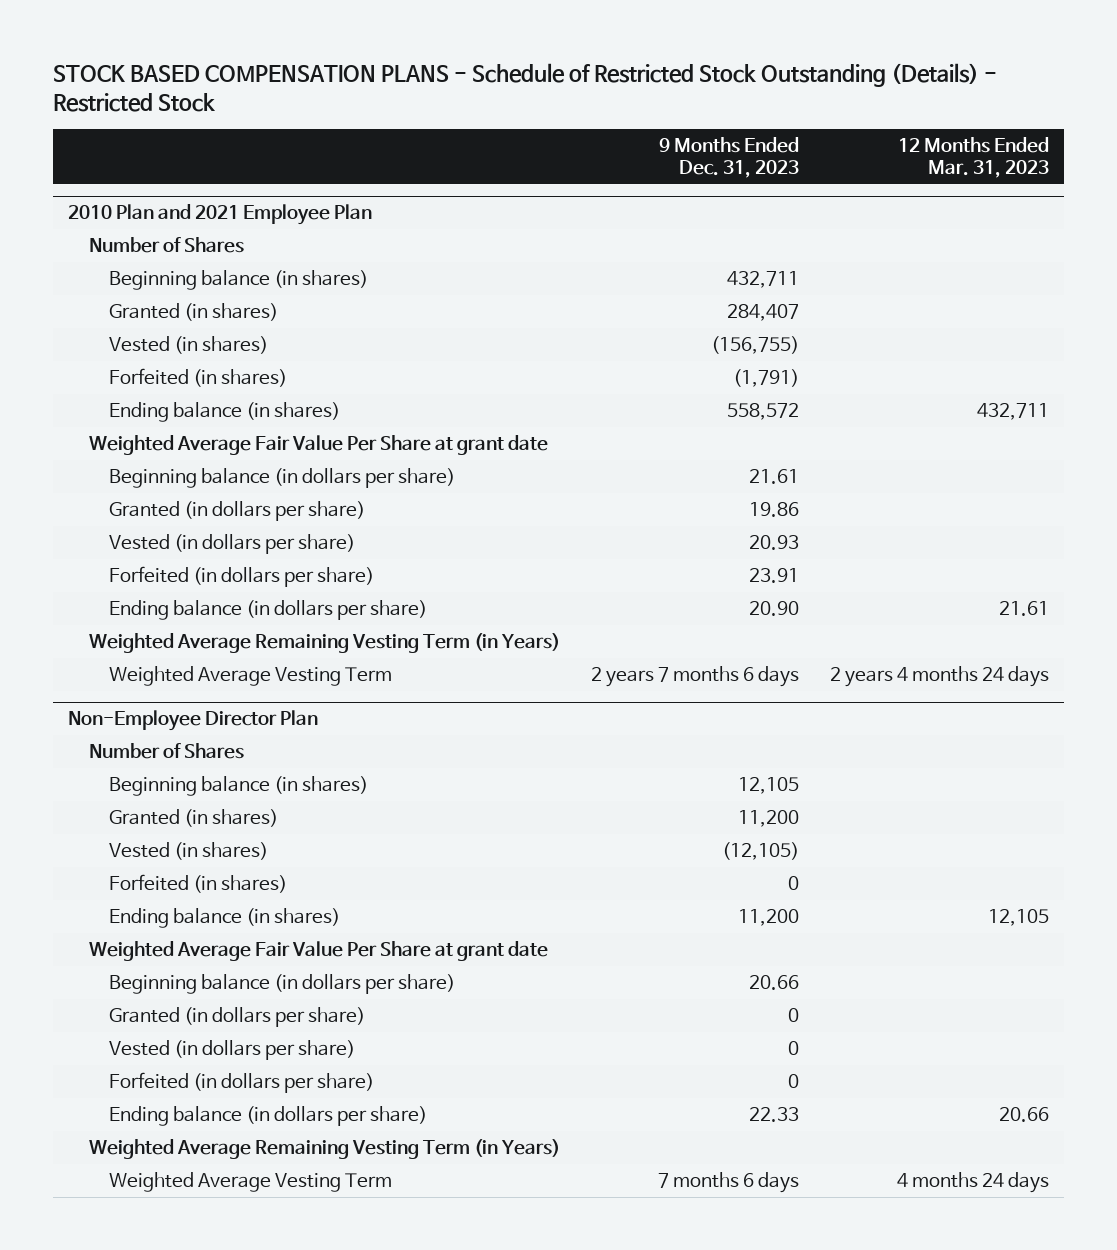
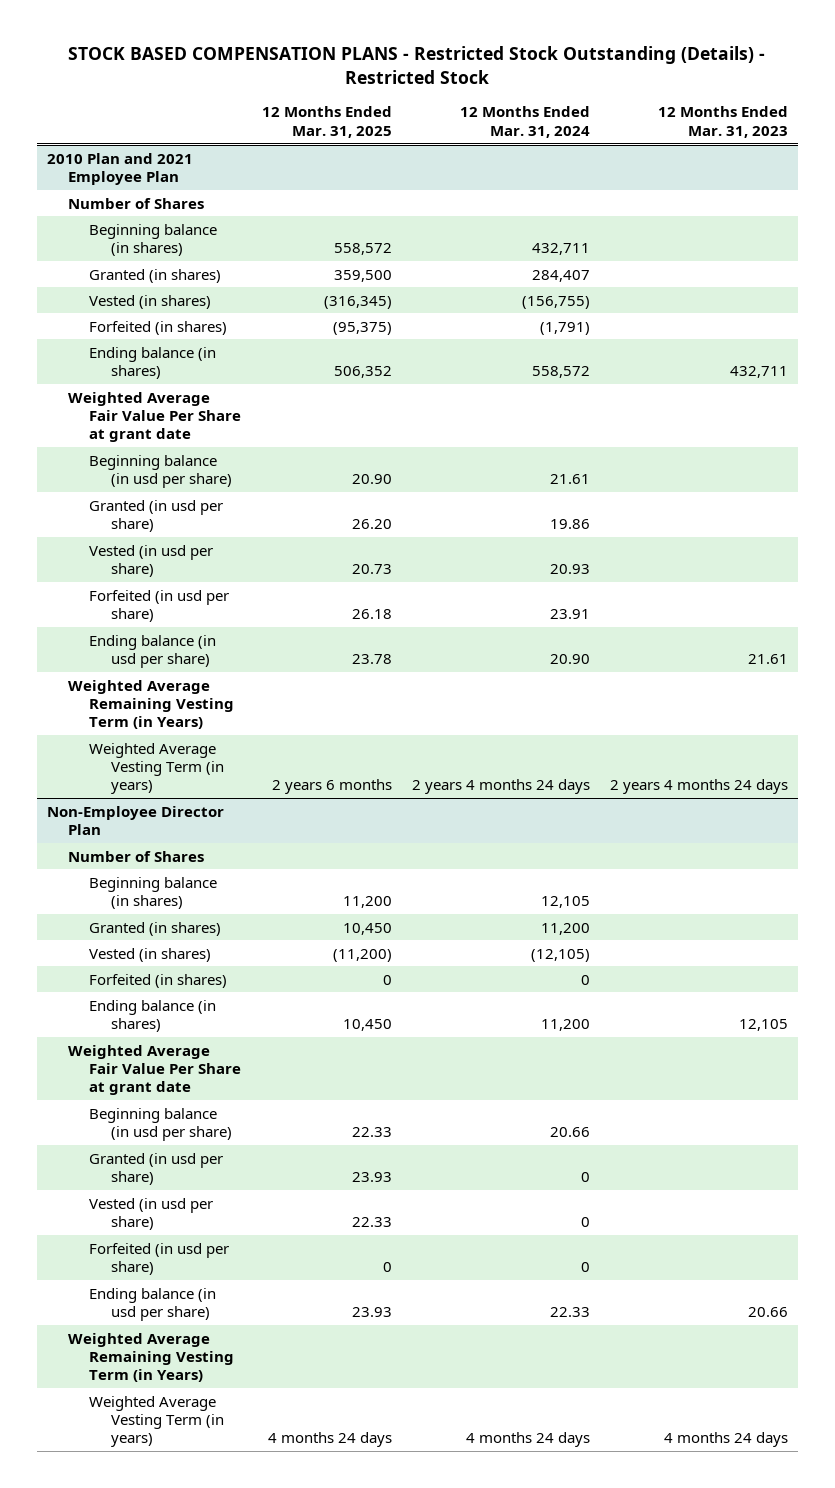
[52,63,997,113] STOCK BASED COMPENSATION PLANS - Schedule of Restricted Stock Outstanding (Details) - Restricted Stock -> [68,46,766,84] STOCK BASED COMPENSATION PLANS - Restricted Stock Outstanding (Details) - Restricted Stock
[658,136,799,179] 9 Months Ended Dec. 31, 2023 -> none
none -> [261,106,392,138] 12 Months Ended Mar. 31, 2025
none -> [459,106,590,138] 12 Months Ended Mar. 31, 2024
[109,467,456,488] Beginning balance (in dollars per share) -> [89,454,232,488] Beginning balance (in usd per share)
[109,500,366,521] Granted (in dollars per share) -> [89,499,224,532] Granted (in usd per share)
[109,533,356,554] Vested (in dollars per share) -> [89,544,214,577] Vested (in usd per share)
[109,565,375,587] Forfeited (in dollars per share) -> [89,589,230,622] Forfeited (in usd per share)
[109,599,428,620] Ending balance (in dollars per share) -> [89,634,217,668] Ending balance (in usd per share)
[109,665,393,686] Weighted Average Vesting Term -> [89,742,224,795] Weighted Average Vesting Term (in years)
[109,973,456,994] Beginning balance (in dollars per share) -> [89,1107,232,1141] Beginning balance (in usd per share)
[109,1006,366,1027] Granted (in dollars per share) -> [89,1152,224,1185] Granted (in usd per share)
[109,1039,356,1060] Vested (in dollars per share) -> [89,1197,214,1230] Vested (in usd per share)
[109,1071,375,1093] Forfeited (in dollars per share) -> [89,1242,230,1275] Forfeited (in usd per share)
[109,1105,428,1126] Ending balance (in dollars per share) -> [89,1287,217,1321] Ending balance (in usd per share)
[109,1171,393,1192] Weighted Average Vesting Term -> [89,1395,224,1448] Weighted Average Vesting Term (in years)

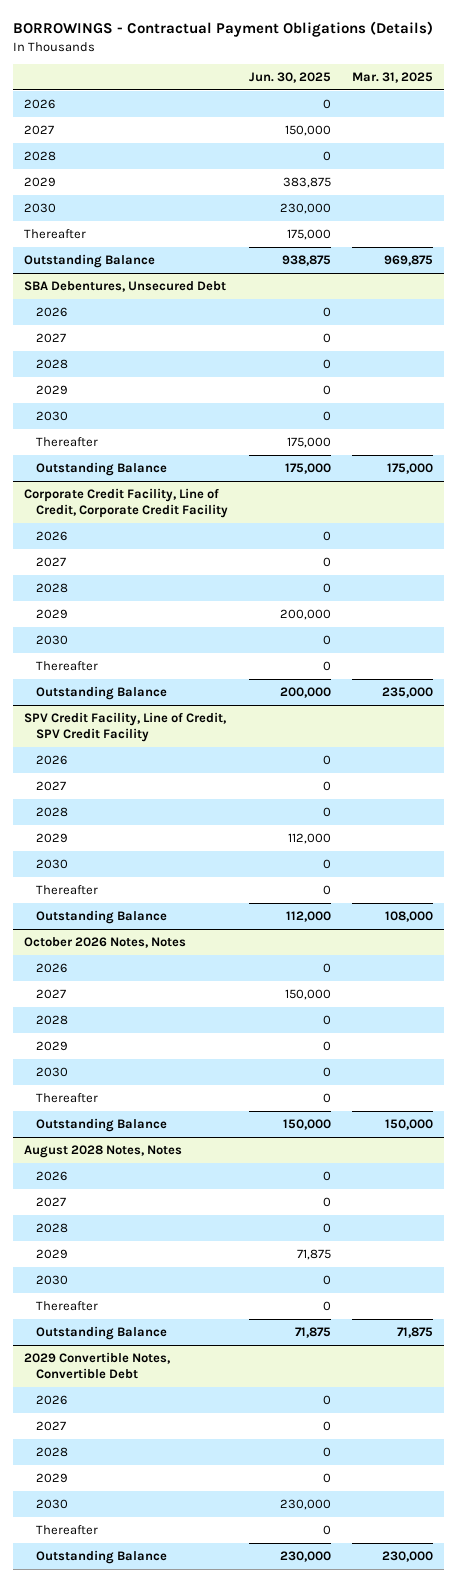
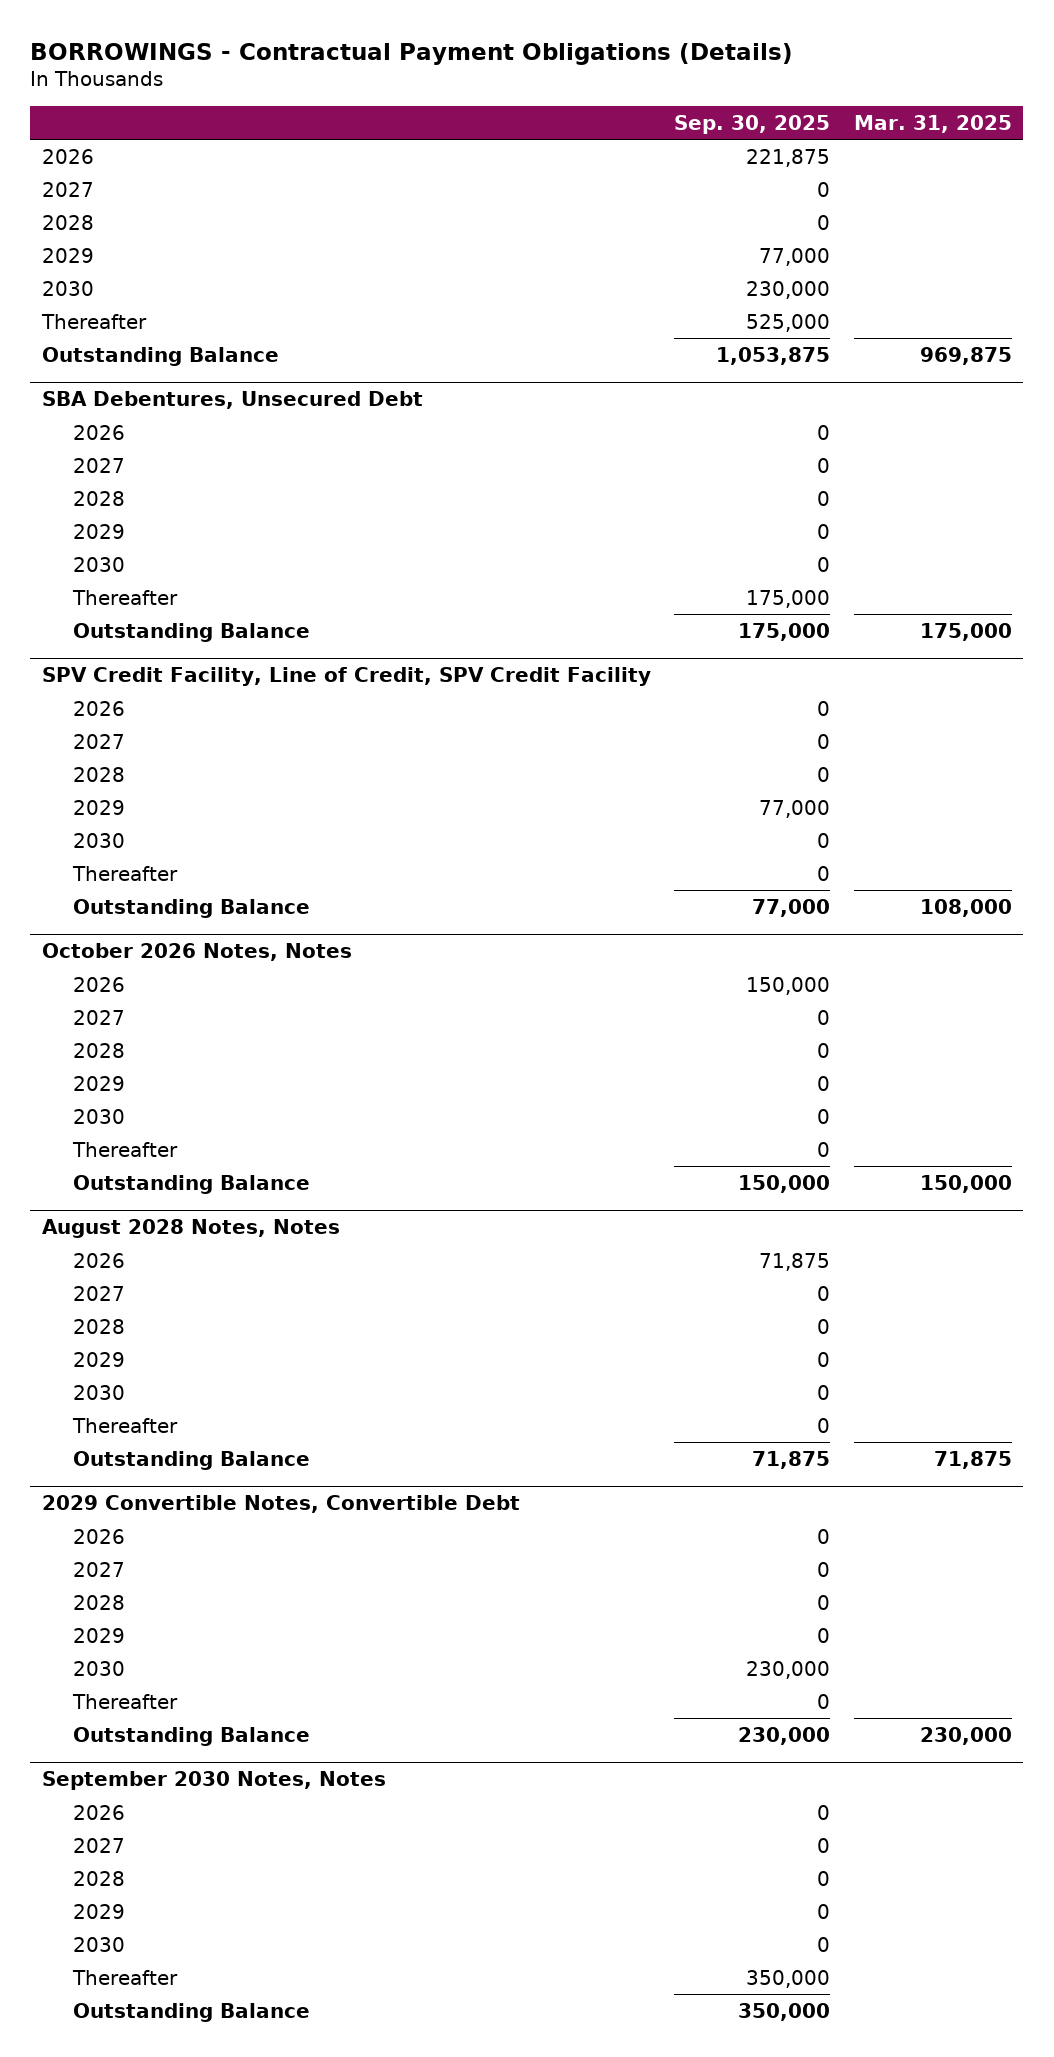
[248,71,331,83] Jun. 30, 2025 -> none
none -> [674,114,831,134] Sep. 30, 2025
[23,487,228,518] Corporate Credit Facility, Line of Credit, Corporate Credit Facility -> none
[35,530,67,541] 2026 -> none
[35,556,66,567] 2027 -> none
[35,582,68,593] 2028 -> none
[35,608,68,619] 2029 -> none
[35,634,68,645] 2030 -> none
[35,660,98,671] Thereafter -> none
[35,685,167,700] Outstanding Balance -> none
none -> [41,1771,386,1791] September 2030 Notes, Notes
none -> [72,1804,125,1820] 2026
none -> [72,1837,125,1853] 2027
none -> [72,1870,125,1886] 2028
none -> [72,1903,125,1919] 2029
none -> [72,1936,125,1952] 2030
none -> [71,1969,178,1985] Thereafter
none -> [72,2002,310,2022] Outstanding Balance

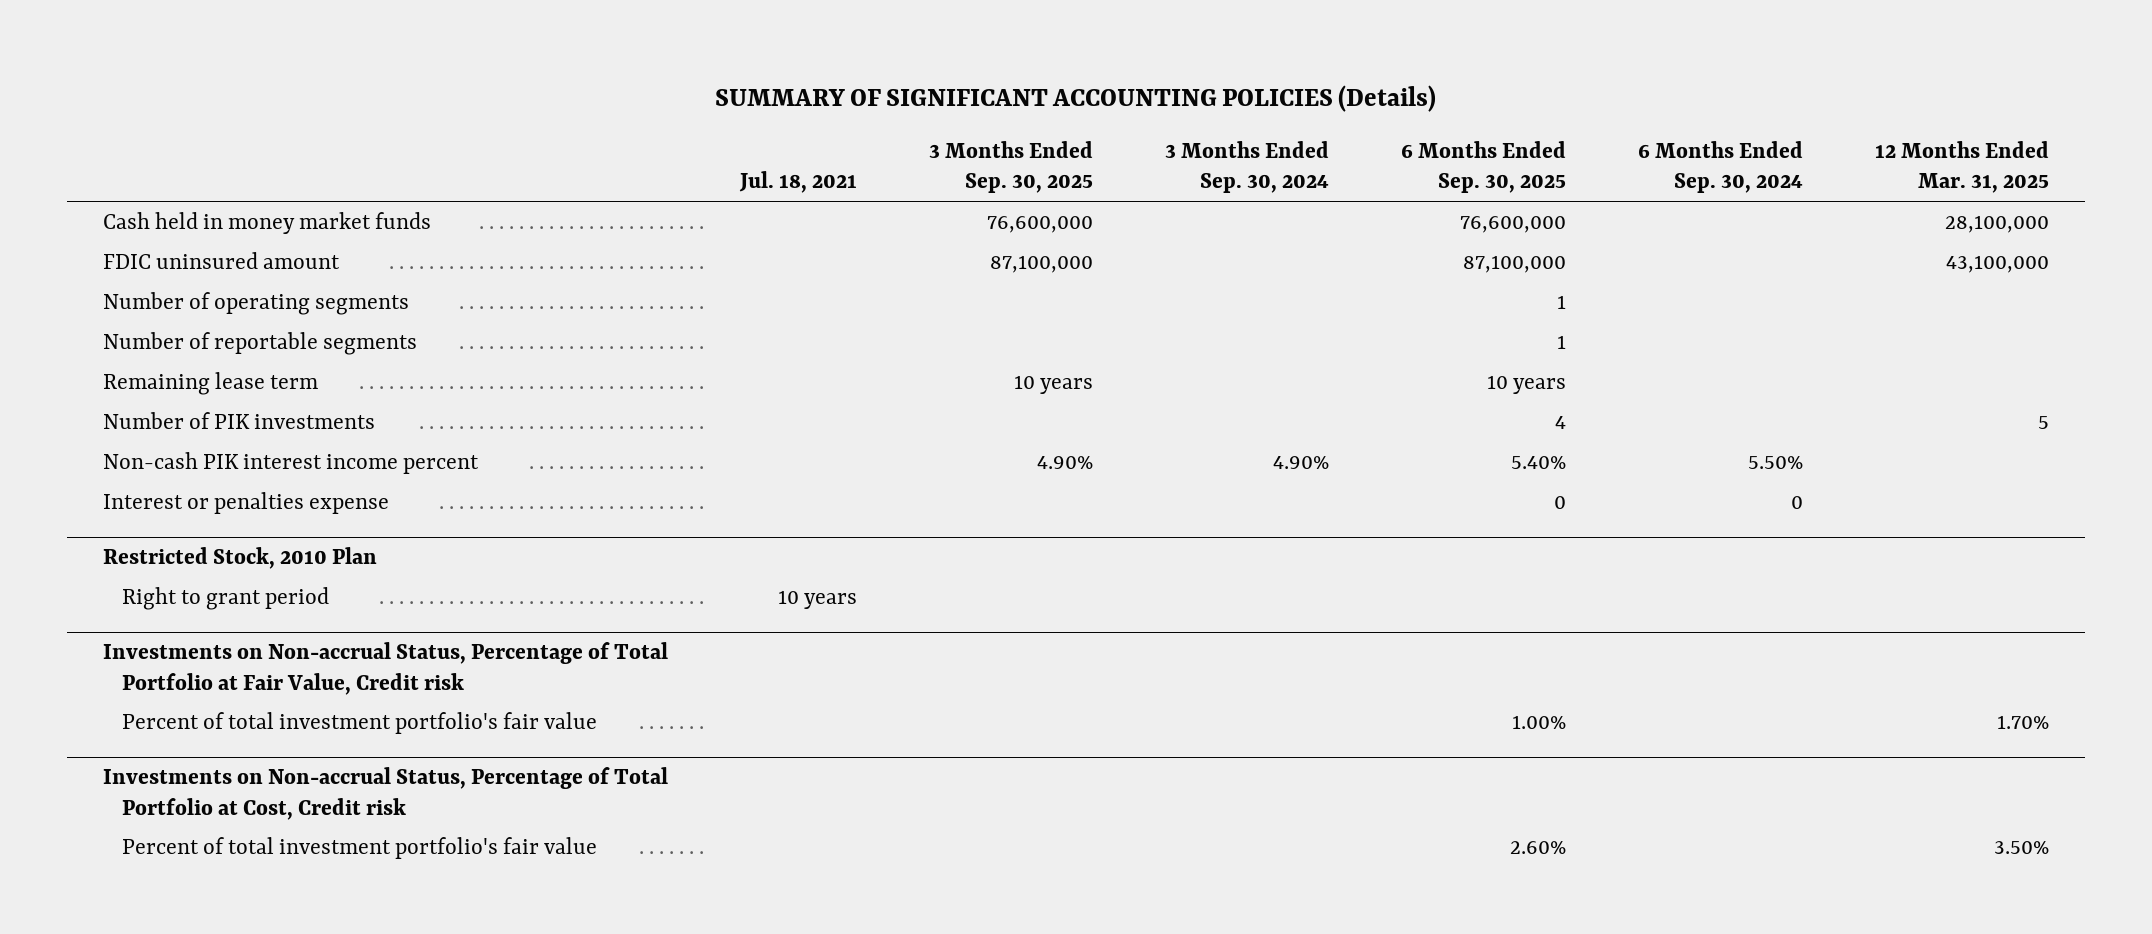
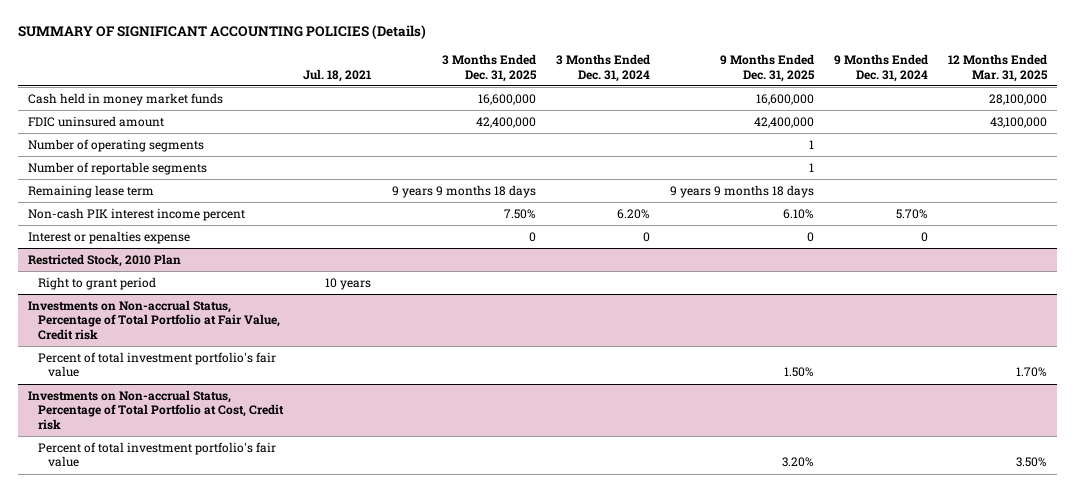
[929,140,1094,194] 3 Months Ended Sep. 30, 2025 -> none
[1165,140,1330,194] 3 Months Ended Sep. 30, 2024 -> none
[1400,140,1566,194] 6 Months Ended Sep. 30, 2025 -> none
[1637,140,1803,194] 6 Months Ended Sep. 30, 2024 -> none
none -> [441,54,537,82] 3 Months Ended Dec. 31, 2025
none -> [555,54,650,82] 3 Months Ended Dec. 31, 2024
none -> [719,54,815,82] 9 Months Ended Dec. 31, 2025
none -> [833,54,928,82] 9 Months Ended Dec. 31, 2024
[103,412,376,430] Number of PIK investments -> none

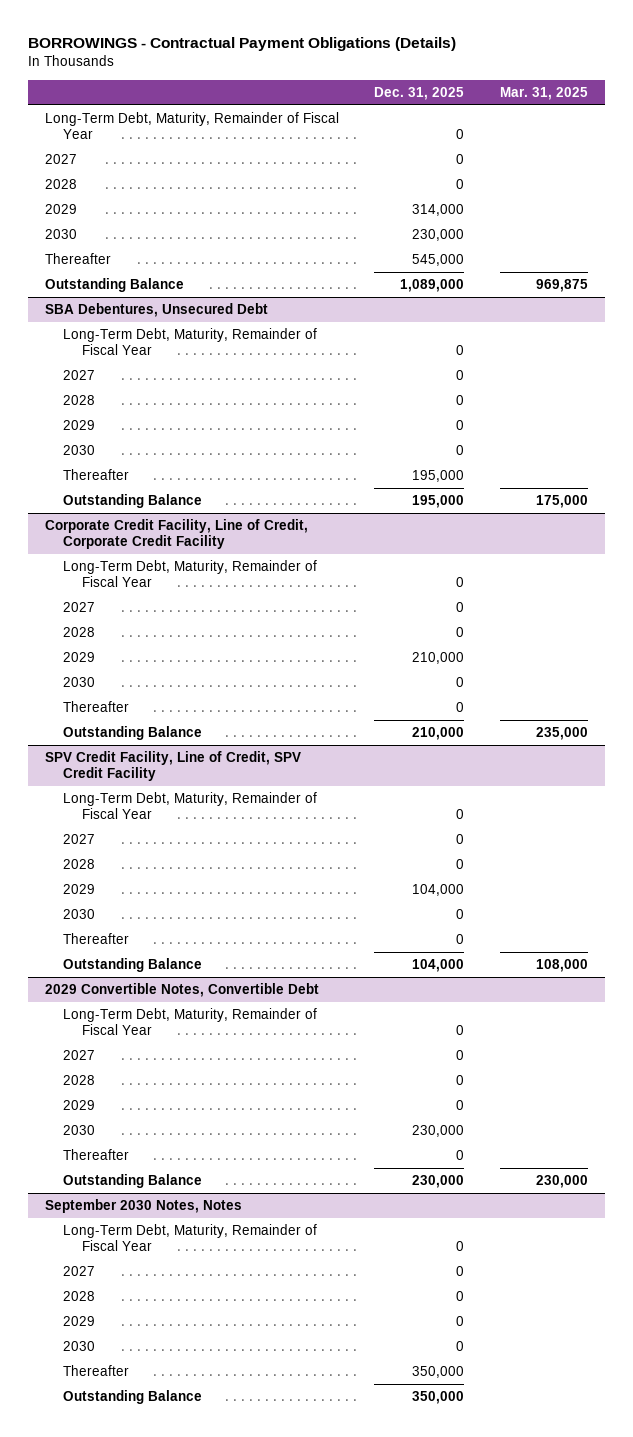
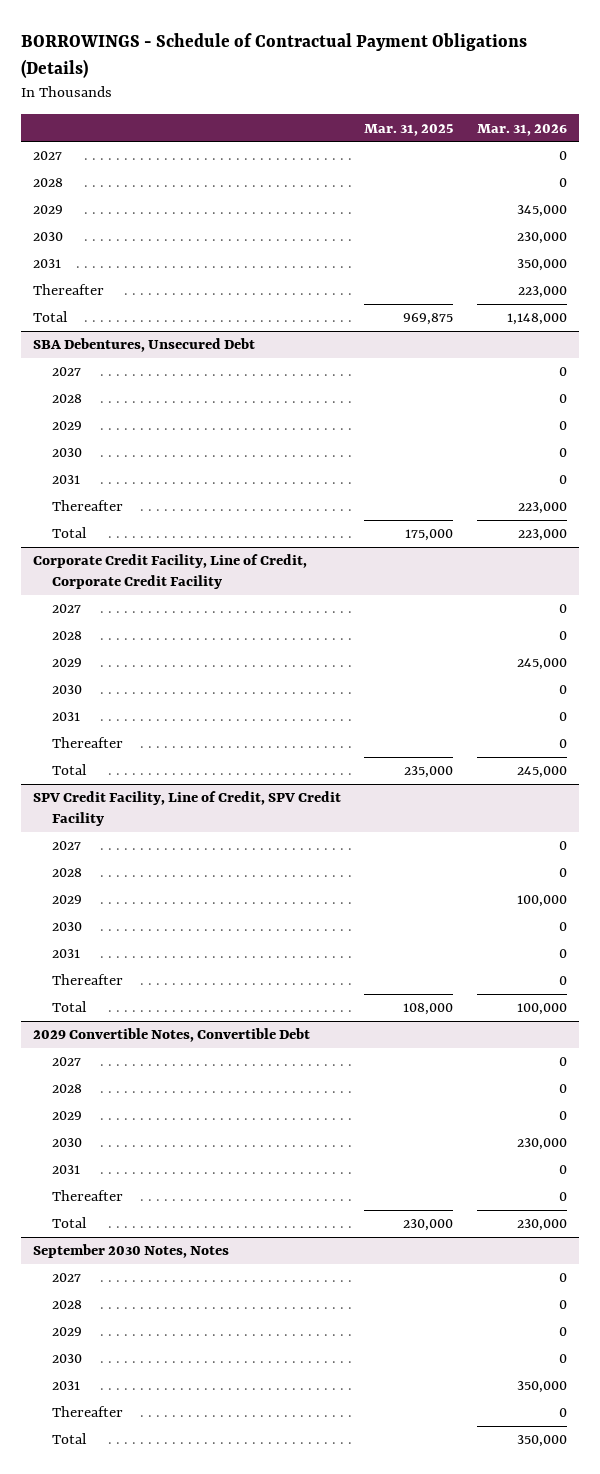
[27,37,456,52] BORROWINGS - Contractual Payment Obligations (Details) -> [20,33,527,78] BORROWINGS - Schedule of Contractual Payment Obligations (Details)
[374,86,465,100] Dec. 31, 2025 -> none
none -> [477,123,568,136] Mar. 31, 2026
[45,112,340,140] Long-Term Debt, Maturity, Remainder of Fiscal Year -> none
none -> [32,259,61,269] 2031
[45,278,185,293] Outstanding Balance -> [32,311,68,323] Total
[63,328,318,356] Long-Term Debt, Maturity, Remainder of Fiscal Year -> none
none -> [51,475,80,485] 2031
[63,494,203,509] Outstanding Balance -> [51,527,87,539] Total
[63,560,318,588] Long-Term Debt, Maturity, Remainder of Fiscal Year -> none
none -> [51,712,80,722] 2031
[63,726,203,741] Outstanding Balance -> [51,764,87,776] Total
[63,792,318,820] Long-Term Debt, Maturity, Remainder of Fiscal Year -> none
none -> [51,949,80,959] 2031
[63,958,203,973] Outstanding Balance -> [51,1001,87,1013] Total
[63,1008,318,1036] Long-Term Debt, Maturity, Remainder of Fiscal Year -> none
none -> [51,1165,80,1175] 2031
[63,1174,203,1189] Outstanding Balance -> [51,1217,87,1229] Total
[63,1224,318,1252] Long-Term Debt, Maturity, Remainder of Fiscal Year -> none
none -> [51,1381,80,1391] 2031
[63,1390,203,1405] Outstanding Balance -> [51,1433,87,1445] Total

